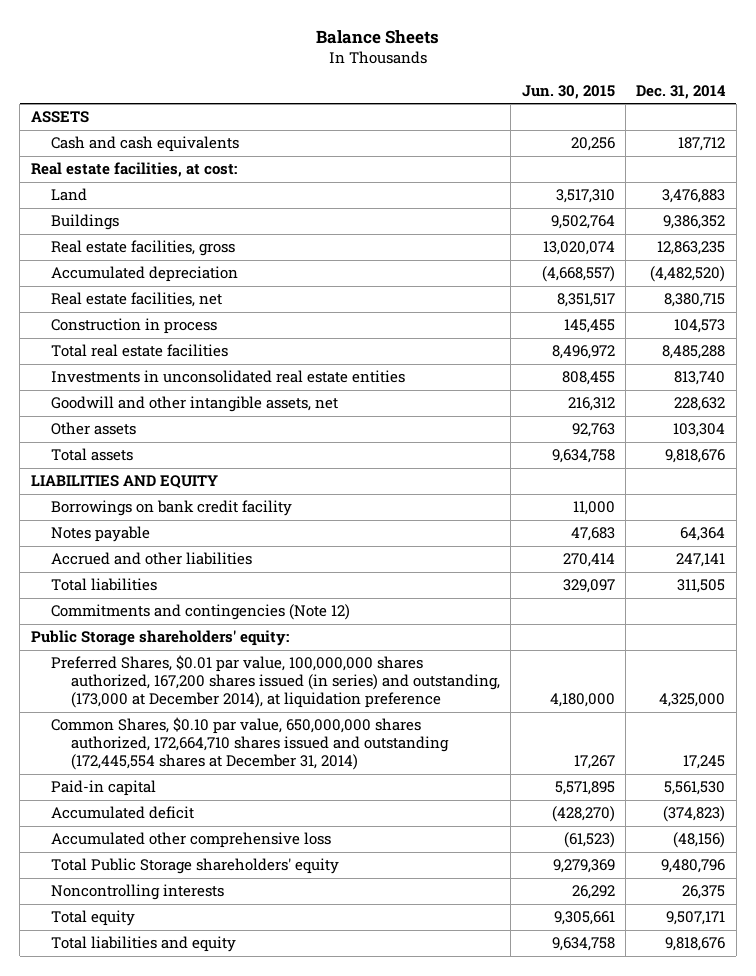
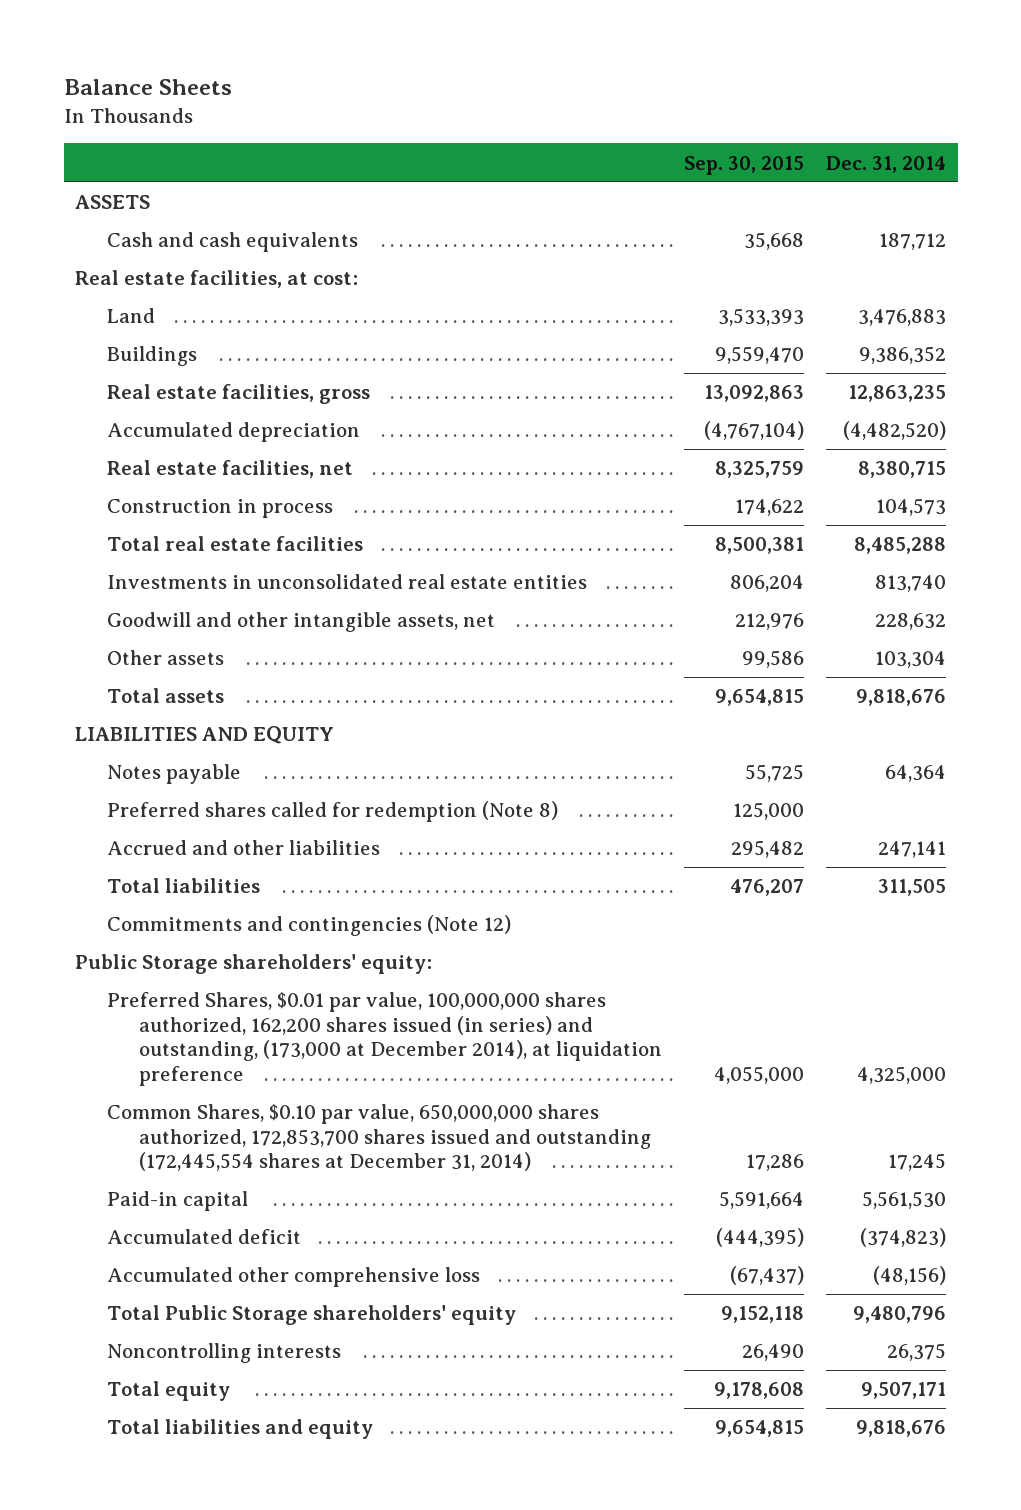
[521,84,615,99] Jun. 30, 2015 -> none
none -> [684,155,805,175] Sep. 30, 2015
[50,500,292,517] Borrowings on bank credit facility -> none
none -> [106,801,558,823] Preferred shares called for redemption (Note 8)
[50,655,500,709] Preferred Shares, $0.01 par value, 100,000,000 shares authorized, 167,200 shares issued (in series) and outstanding, (173,000 at December 2014), at liquidation preference -> [106,992,662,1086] Preferred Shares, $0.01 par value, 100,000,000 shares authorized, 162,200 shares issued (in series) and outstanding, (173,000 at December 2014), at liquidation preference
[50,717,449,771] Common Shares, $0.10 par value, 650,000,000 shares authorized, 172,664,710 shares issued and outstanding (172,445,554 shares at December 31, 2014) -> [106,1104,651,1172] Common Shares, $0.10 par value, 650,000,000 shares authorized, 172,853,700 shares issued and outstanding (172,445,554 shares at December 31, 2014)

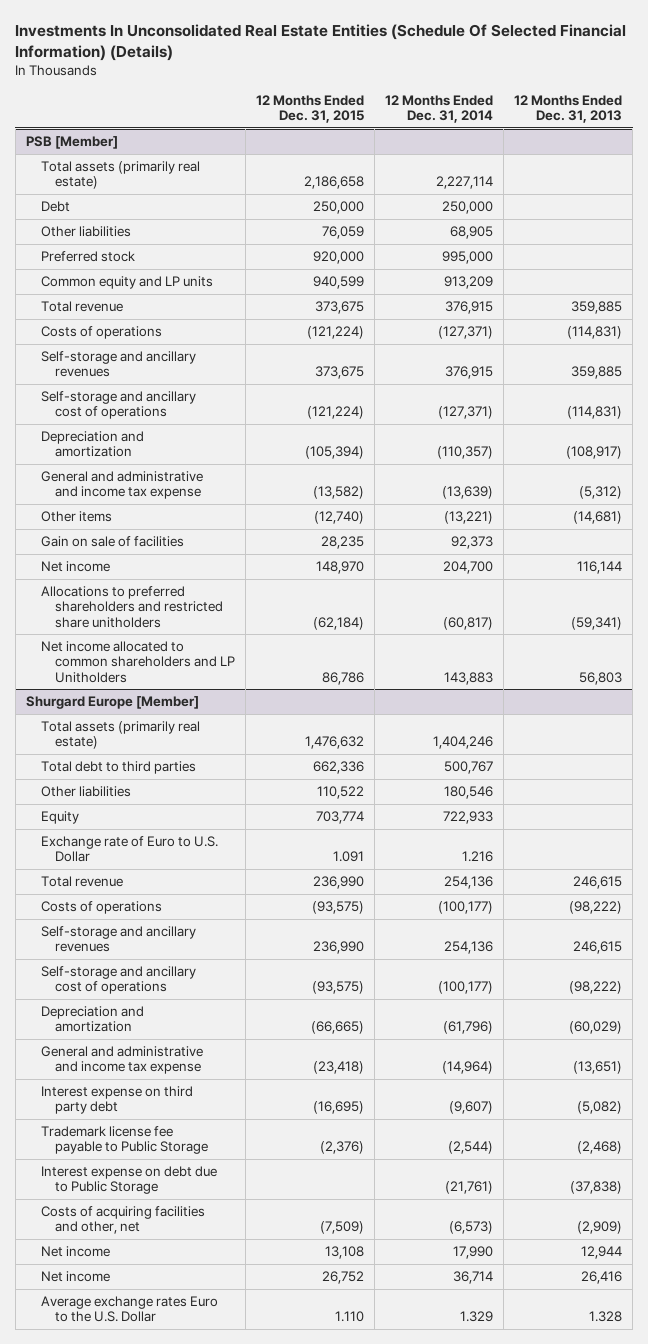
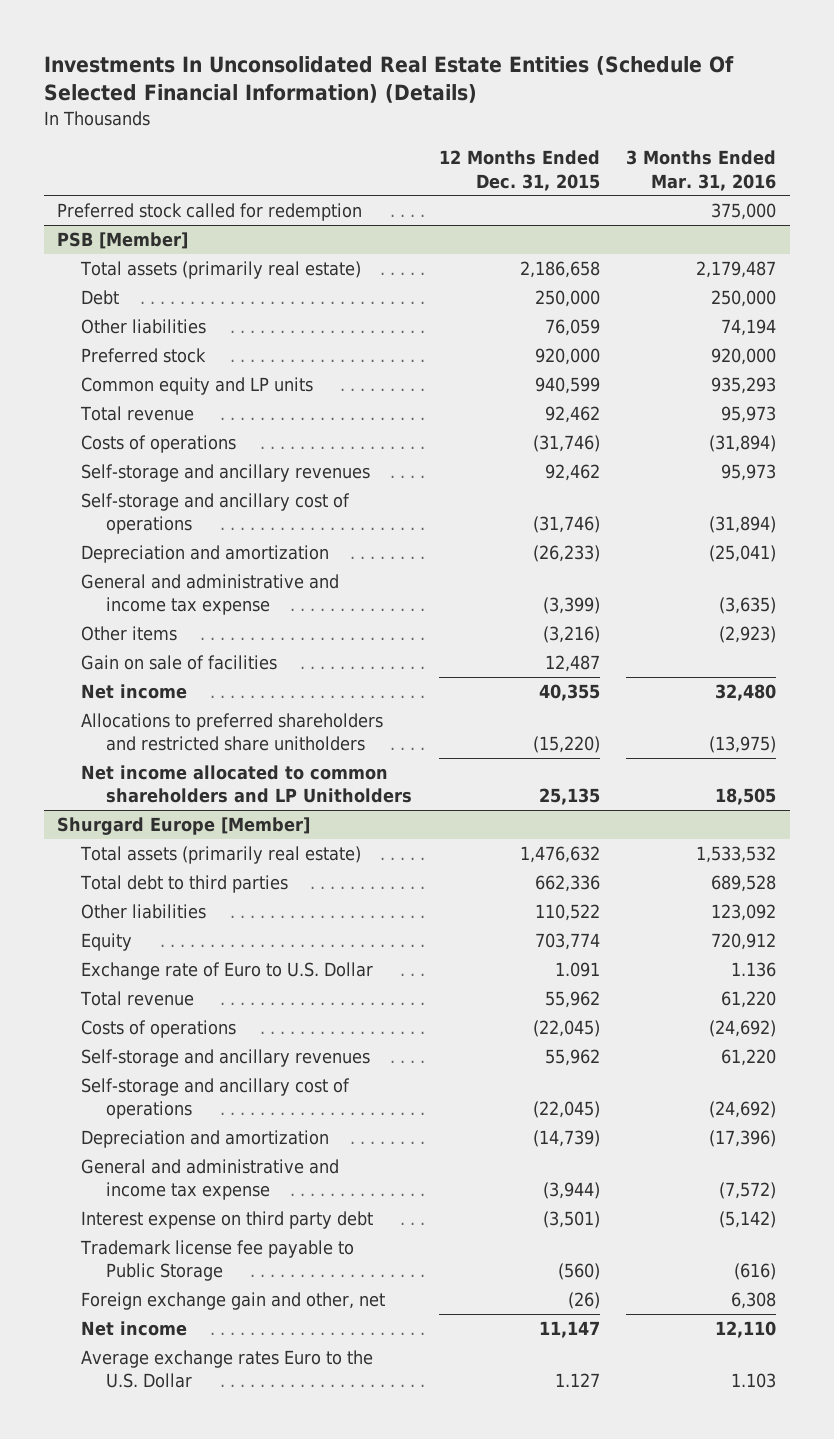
[385,95,494,124] 12 Months Ended Dec. 31, 2014 -> none
[514,95,623,124] 12 Months Ended Dec. 31, 2013 -> none
none -> [626,150,777,191] 3 Months Ended Mar. 31, 2016
none -> [57,202,363,221] Preferred stock called for redemption
[315,301,365,315] 373,675 -> [544,405,600,423] 92,462
[307,326,365,340] (121,224) -> [532,434,600,452] (31,746)
[315,366,365,380] 373,675 -> [544,463,600,481] 92,462
[307,406,365,420] (121,224) -> [532,516,600,534] (31,746)
[305,446,365,460] (105,394) -> [532,544,600,562] (26,233)
[313,486,365,500] (13,582) -> [542,597,600,615] (3,399)
[314,511,365,525] (12,740) -> [542,625,600,643] (3,216)
[321,536,365,550] 28,235 -> [544,654,600,672] 12,487
[316,561,365,575] 148,970 -> [538,683,600,701] 40,355
[313,616,365,630] (62,184) -> [532,736,600,754] (15,220)
[322,671,365,685] 86,786 -> [538,788,600,806] 25,135
[40,1166,217,1195] Interest expense on debt due to Public Storage -> none
[40,1271,110,1283] Net income -> none
[313,876,365,890] 236,990 -> [544,990,600,1008] 55,962
[312,901,365,915] (93,575) -> [532,1019,600,1037] (22,045)
[313,941,365,955] 236,990 -> [544,1048,600,1066] 55,962
[312,981,365,995] (93,575) -> [532,1101,600,1119] (22,045)
[311,1021,365,1035] (66,665) -> [532,1129,600,1147] (14,739)
[313,1061,365,1075] (23,418) -> [542,1182,600,1200] (3,944)
[313,1101,365,1115] (16,695) -> [542,1210,600,1228] (3,501)
[320,1141,365,1155] (2,376) -> [557,1263,600,1281] (560)
[40,1206,205,1235] Costs of acquiring facilities and other, net -> [81,1291,386,1310] Foreign exchange gain and other, net
[320,1221,365,1235] (7,509) -> [567,1291,600,1309] (26)
[325,1246,365,1260] 13,108 -> [538,1320,600,1338] 11,147
[335,1311,365,1323] 1.110 -> [554,1373,600,1388] 1.127

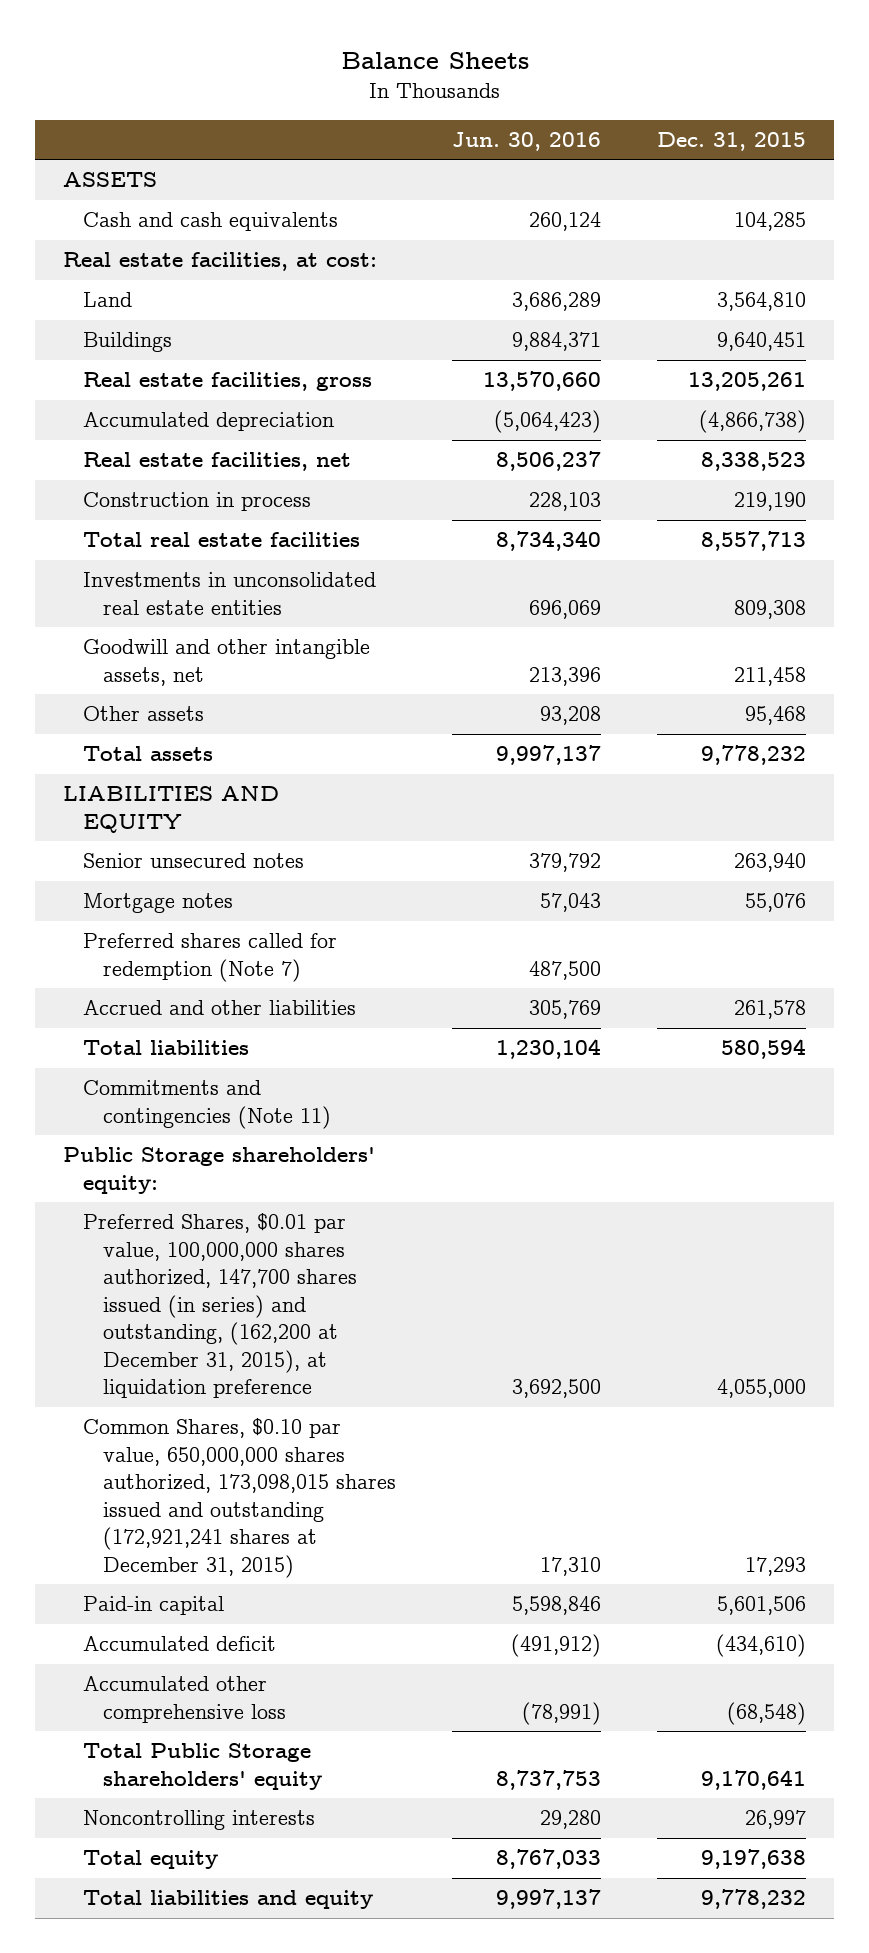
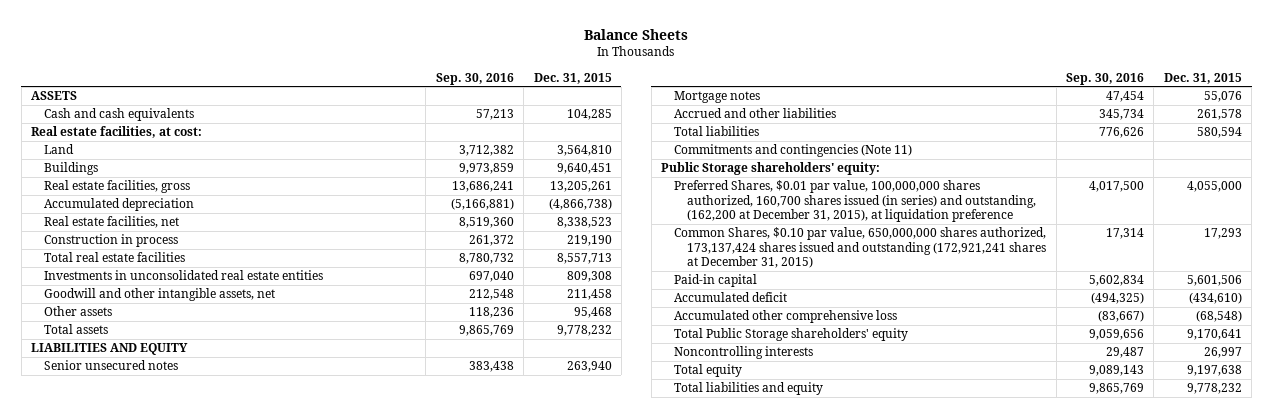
[452,132,602,152] Jun. 30, 2016 -> none
none -> [435,72,514,85] Sep. 30, 2016
[83,933,338,982] Preferred shares called for redemption (Note 7) -> none
[83,1213,358,1399] Preferred Shares, $0.01 par value, 100,000,000 shares authorized, 147,700 shares issued (in series) and outstanding, (162,200 at December 31, 2015), at liquidation preference -> [674,180,1036,223] Preferred Shares, $0.01 par value, 100,000,000 shares authorized, 160,700 shares issued (in series) and outstanding, (162,200 at December 31, 2015), at liquidation preference
[83,1418,397,1578] Common Shares, $0.10 par value, 650,000,000 shares authorized, 173,098,015 shares issued and outstanding (172,921,241 shares at December 31, 2015) -> [674,227,1047,269] Common Shares, $0.10 par value, 650,000,000 shares authorized, 173,137,424 shares issued and outstanding (172,921,241 shares at December 31, 2015)

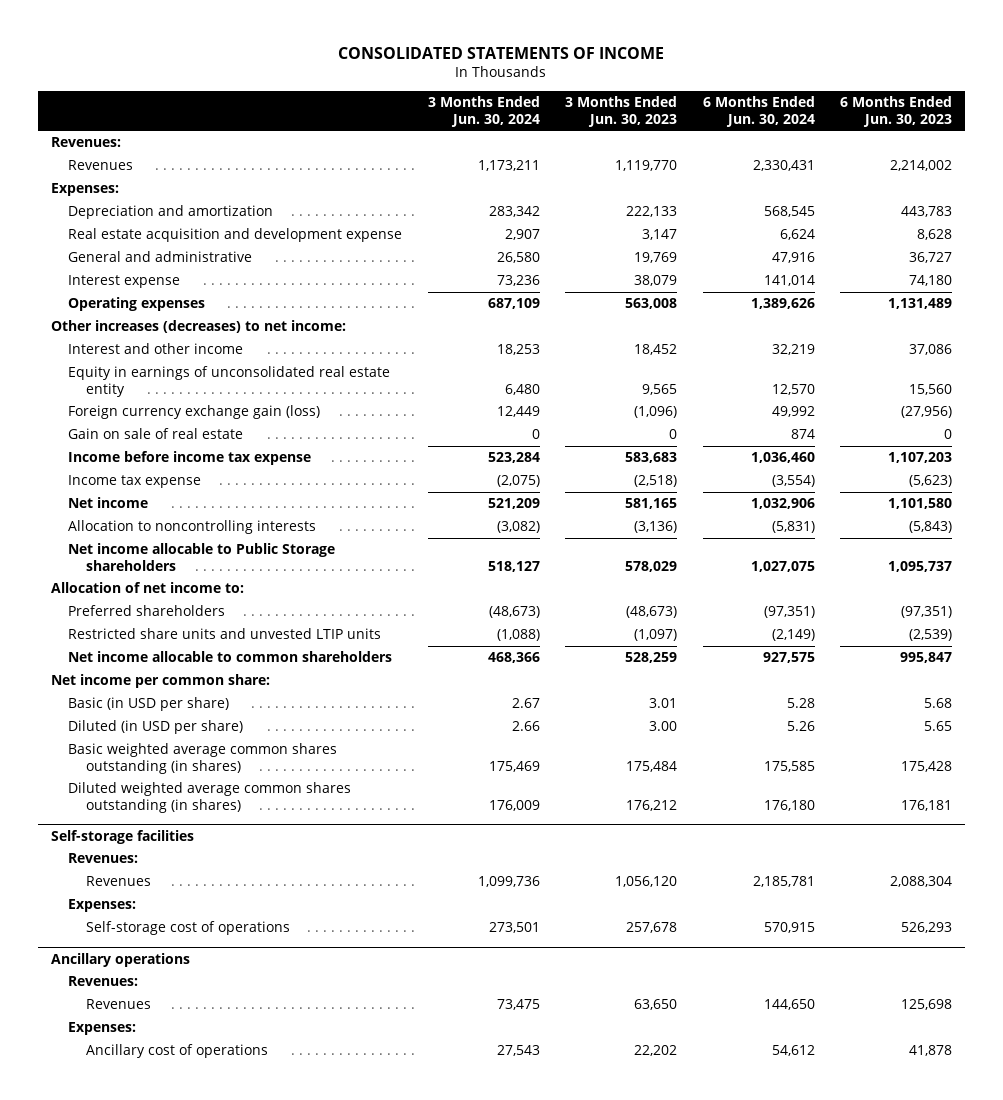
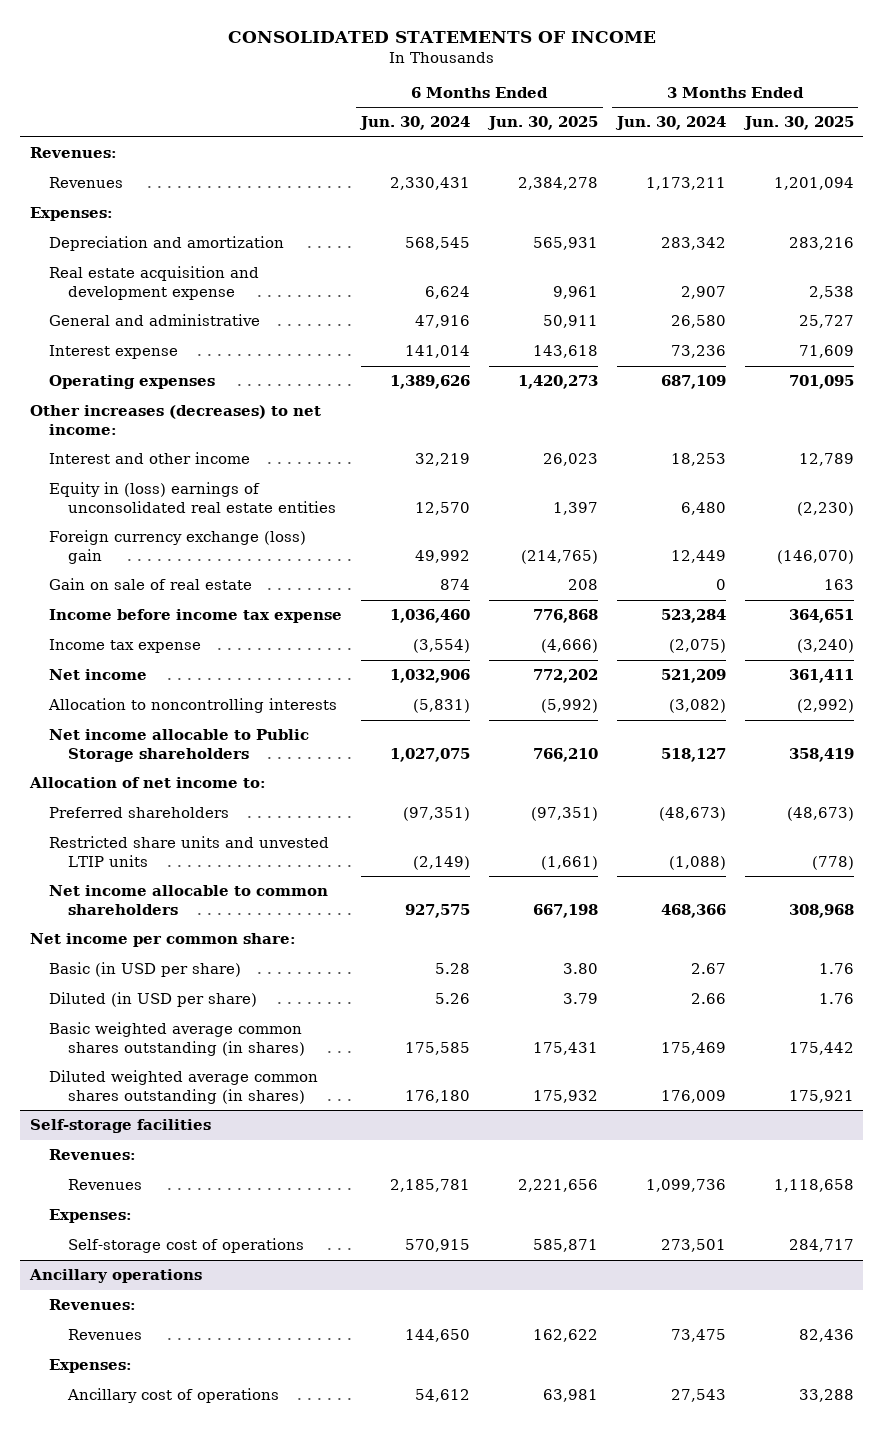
[565,96,678,127] 3 Months Ended Jun. 30, 2023 -> none
[839,96,952,127] 6 Months Ended Jun. 30, 2023 -> none
none -> [486,116,598,131] Jun. 30, 2025
none -> [742,116,854,131] Jun. 30, 2025
[68,366,391,397] Equity in earnings of unconsolidated real estate entity -> [49,482,337,513] Equity in (loss) earnings of unconsolidated real estate entities
[68,405,321,420] Foreign currency exchange gain (loss) -> [49,530,307,564] Foreign currency exchange (loss) gain

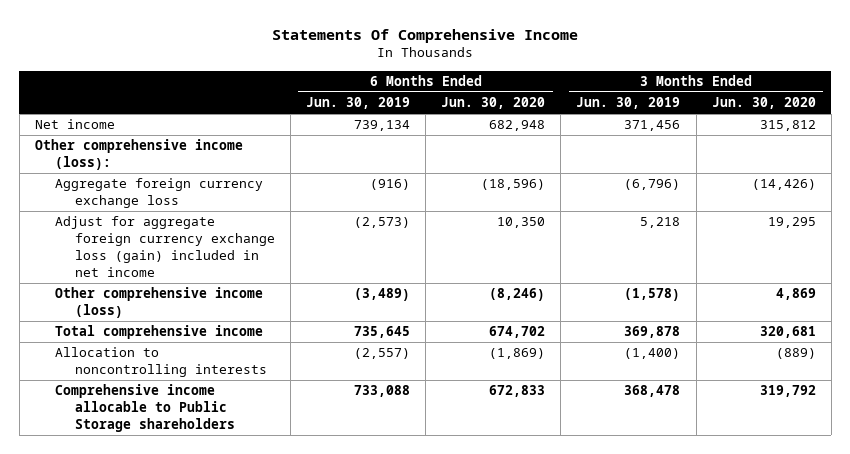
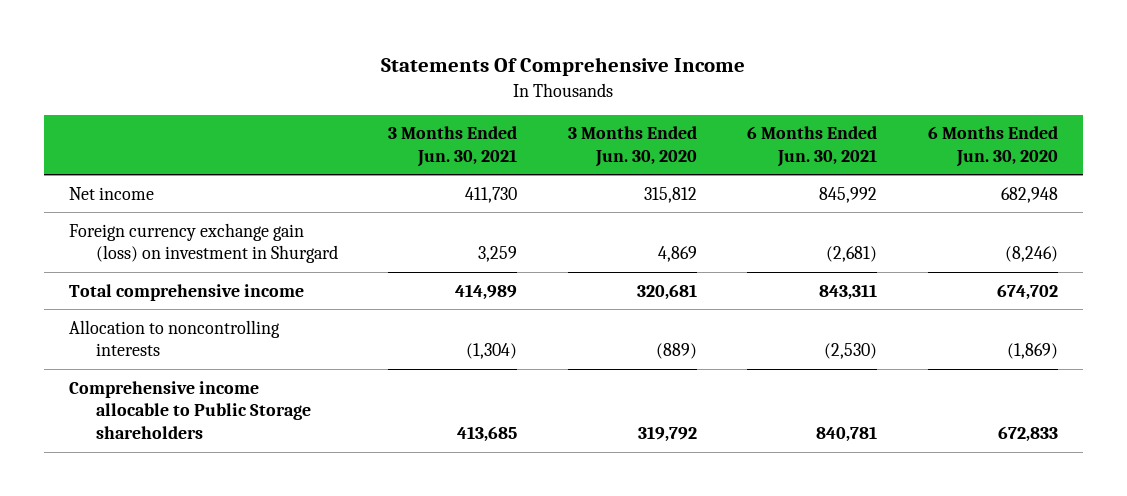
[306,97,411,110] Jun. 30, 2019 -> none
[576,97,681,110] Jun. 30, 2019 -> none
none -> [388,126,518,168] 3 Months Ended Jun. 30, 2021
none -> [747,126,878,168] 6 Months Ended Jun. 30, 2021
[34,139,243,171] Other comprehensive income (loss): -> none
[54,178,263,209] Aggregate foreign currency exchange loss -> none
[54,216,275,278] Adjust for aggregate foreign currency exchange loss (gain) included in net income -> none
[54,287,263,319] Other comprehensive income (loss) -> [69,222,338,264] Foreign currency exchange gain (loss) on investment in Shurgard

